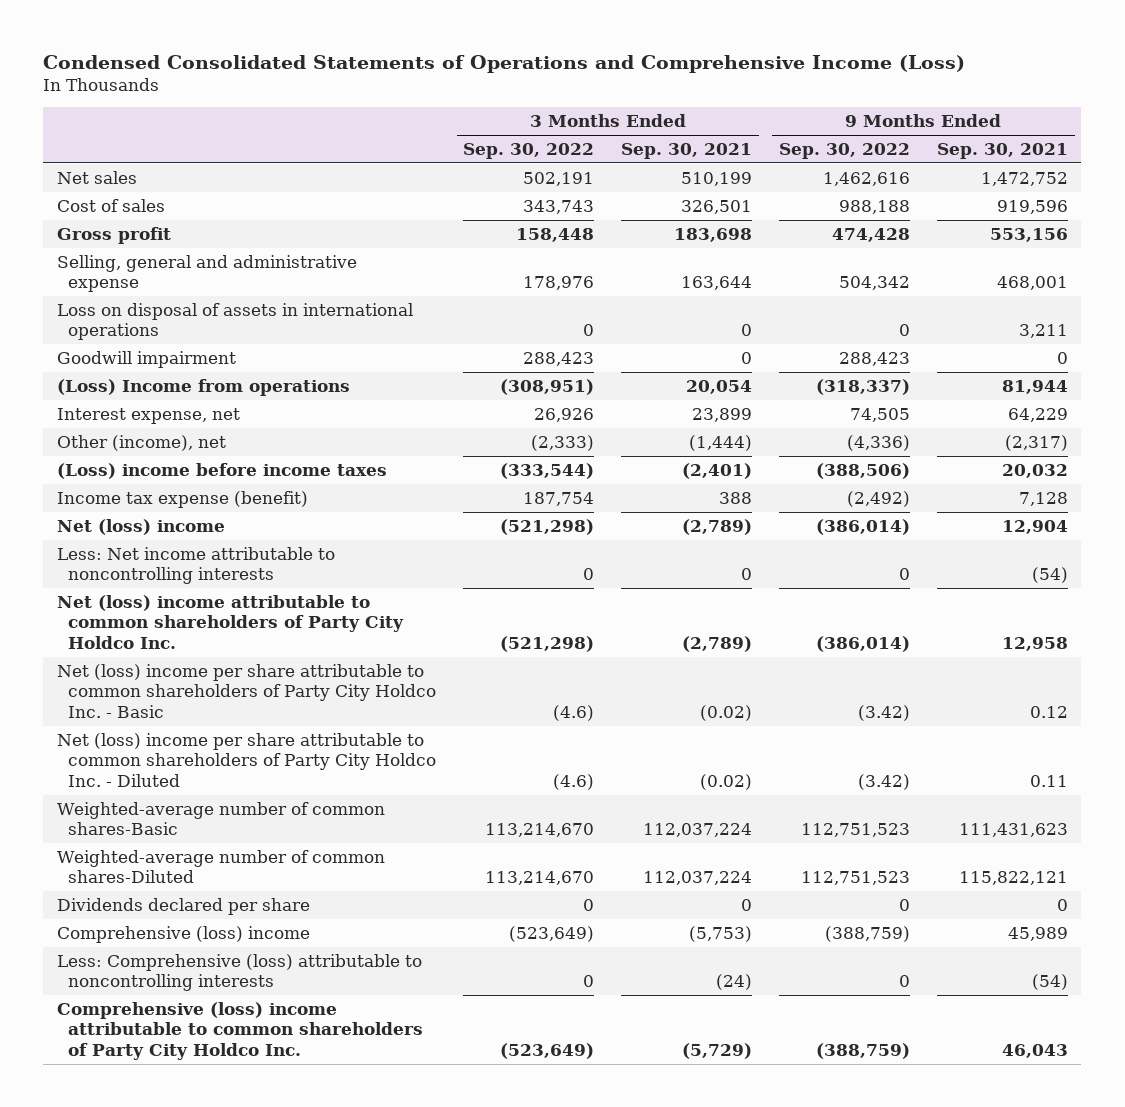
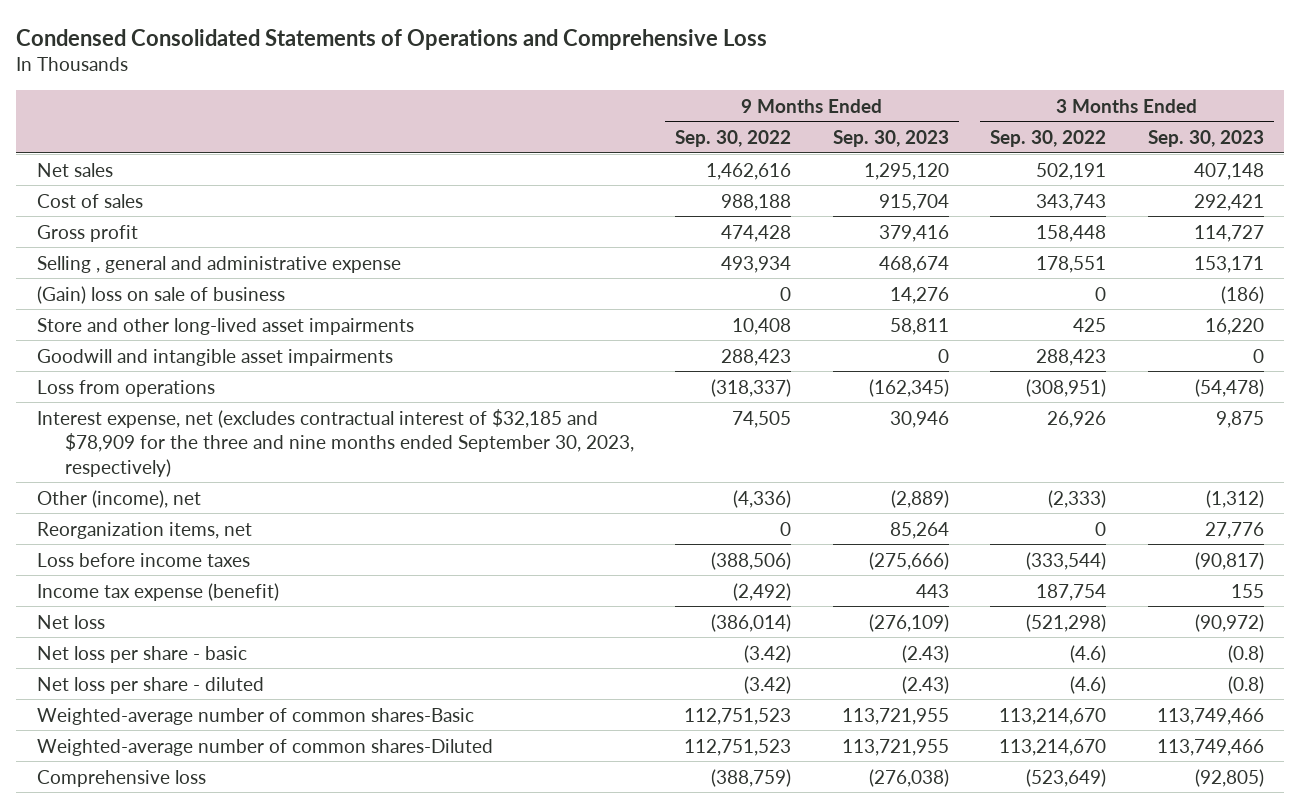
[43,54,966,73] Condensed Consolidated Statements of Operations and Comprehensive Income (Loss) -> [16,28,768,50] Condensed Consolidated Statements of Operations and Comprehensive Loss
[621,142,753,159] Sep. 30, 2021 -> none
[936,142,1068,159] Sep. 30, 2021 -> none
none -> [832,129,949,147] Sep. 30, 2023
none -> [1147,129,1264,147] Sep. 30, 2023
[56,302,413,341] Loss on disposal of assets in international operations -> none
[56,254,357,293] Selling, general and administrative expense -> [36,255,401,273] Selling , general and administrative expense
[523,276,595,291] 178,976 -> [1036,255,1107,273] 178,551
[838,276,910,291] 504,342 -> [721,255,792,273] 493,934
none -> [36,285,285,304] (Gain) loss on sale of business
none -> [36,317,414,335] Store and other long-lived asset impairments
[56,350,236,368] Goodwill impairment -> [36,348,393,366] Goodwill and intangible asset impairments
[56,378,350,396] (Loss) Income from operations -> [36,379,215,397] Loss from operations
[56,407,240,424] Interest expense, net -> [36,408,634,477] Interest expense, net (excludes contractual interest of $32,185 and $78,909 for the three and nine months ended September 30, 2023, respectively)
none -> [36,521,252,539] Reorganization items, net
[56,462,387,479] (Loss) income before income taxes -> [36,552,250,567] Loss before income taxes
[56,546,335,585] Less: Net income attributable to noncontrolling interests -> none
[56,594,405,649] Net (loss) income attributable to common shareholders of Party City Holdco Inc. -> none
[56,518,225,535] Net (loss) income -> [36,614,105,629] Net loss
[56,663,437,718] Net (loss) income per share attributable to common shareholders of Party City Holdco Inc. - Basic -> [36,645,247,663] Net loss per share - basic
[56,732,437,787] Net (loss) income per share attributable to common shareholders of Party City Holdco Inc. - Diluted -> [36,676,264,694] Net loss per share - diluted
[56,897,310,915] Dividends declared per share -> none
[56,953,422,992] Less: Comprehensive (loss) attributable to noncontrolling interests -> none
[56,1001,424,1060] Comprehensive (loss) income attributable to common shareholders of Party City Holdco Inc. -> none
[56,925,310,943] Comprehensive (loss) income -> [36,769,206,787] Comprehensive loss

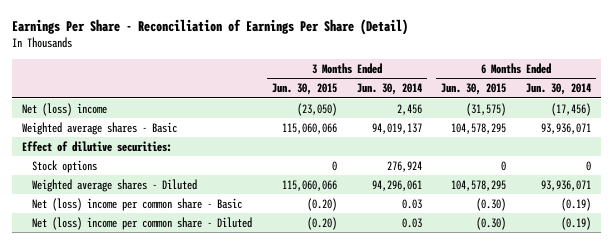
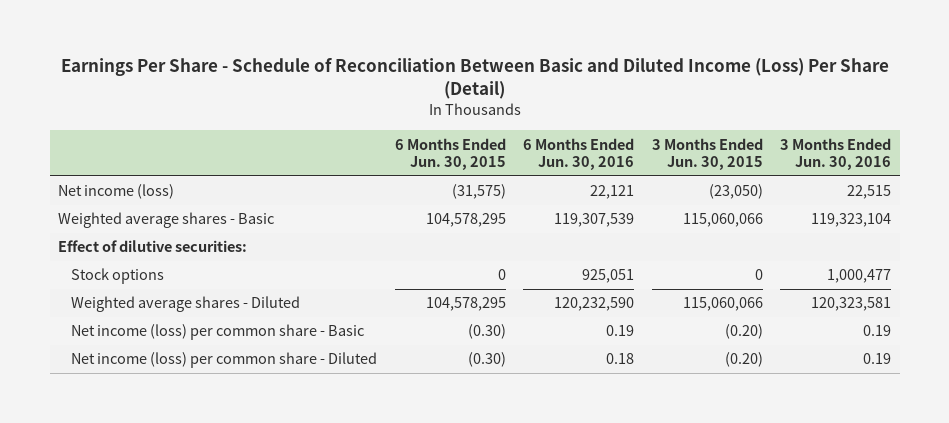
[11,18,408,35] Earnings Per Share - Reconciliation of Earnings Per Share (Detail) -> [60,58,889,100] Earnings Per Share - Schedule of Reconciliation Between Basic and Diluted Income (Loss) Per Share (Detail)
[356,83,422,96] Jun. 30, 2014 -> none
[526,83,592,96] Jun. 30, 2014 -> none
none -> [523,137,635,170] 6 Months Ended Jun. 30, 2016
none -> [780,137,892,170] 3 Months Ended Jun. 30, 2016
[21,102,107,116] Net (loss) income -> [58,184,175,200] Net income (loss)
[31,197,242,211] Net (loss) income per common share - Basic -> [71,324,365,341] Net income (loss) per common share - Basic
[31,216,252,230] Net (loss) income per common share - Diluted -> [71,352,378,369] Net income (loss) per common share - Diluted

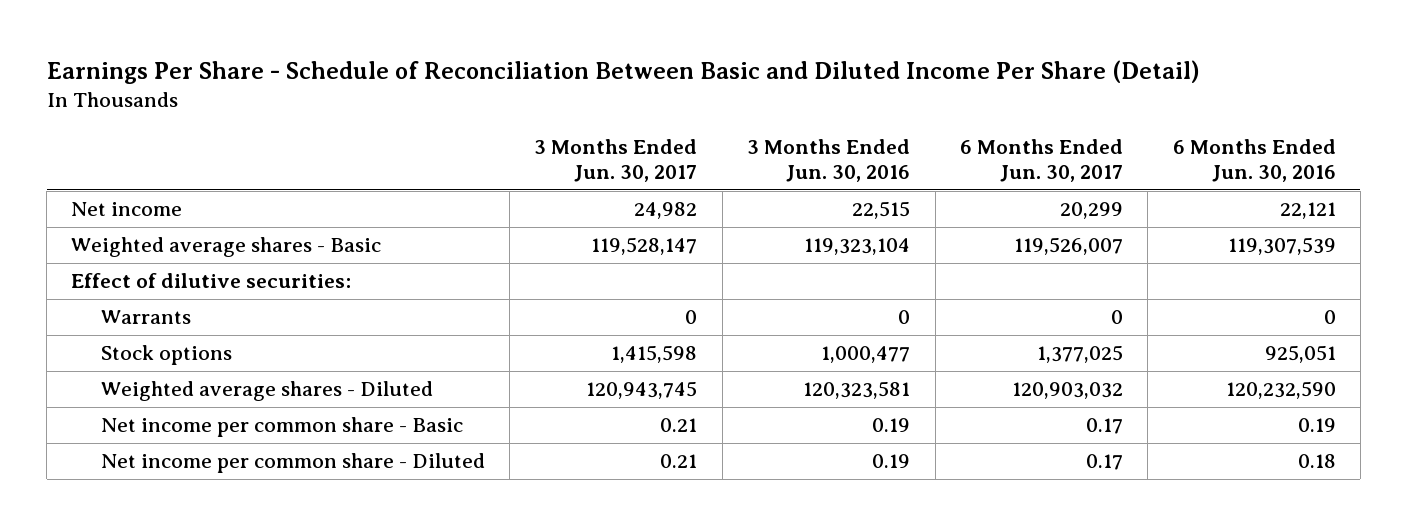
[60,58,889,100] Earnings Per Share - Schedule of Reconciliation Between Basic and Diluted Income (Loss) Per Share (Detail) -> [46,60,1200,85] Earnings Per Share - Schedule of Reconciliation Between Basic and Diluted Income Per Share (Detail)
[394,137,506,170] 6 Months Ended Jun. 30, 2015 -> none
[651,137,763,170] 3 Months Ended Jun. 30, 2015 -> none
none -> [534,138,698,182] 3 Months Ended Jun. 30, 2017
none -> [959,138,1123,182] 6 Months Ended Jun. 30, 2017
[58,184,175,200] Net income (loss) -> [71,202,183,217] Net income
none -> [100,310,191,325] Warrants
[71,324,365,341] Net income (loss) per common share - Basic -> [100,417,463,438] Net income per common share - Basic
[71,352,378,369] Net income (loss) per common share - Diluted -> [100,453,485,474] Net income per common share - Diluted

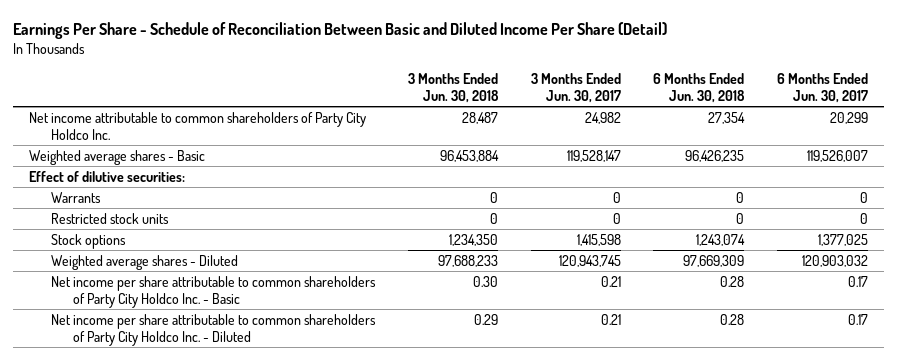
[747,138,911,182] 3 Months Ended Jun. 30, 2016 -> none
[1172,138,1336,182] 6 Months Ended Jun. 30, 2016 -> none
none -> [407,72,499,103] 3 Months Ended Jun. 30, 2018
none -> [653,72,746,103] 6 Months Ended Jun. 30, 2018
[71,202,183,217] Net income -> [29,111,367,140] Net income attributable to common shareholders of Party City Holdco Inc.
none -> [51,212,170,224] Restricted stock units
[100,417,463,438] Net income per common share - Basic -> [51,275,377,308] Net income per share attributable to common shareholders of Party City Holdco Inc. - Basic
[100,453,485,474] Net income per common share - Diluted -> [51,313,377,346] Net income per share attributable to common shareholders of Party City Holdco Inc. - Diluted

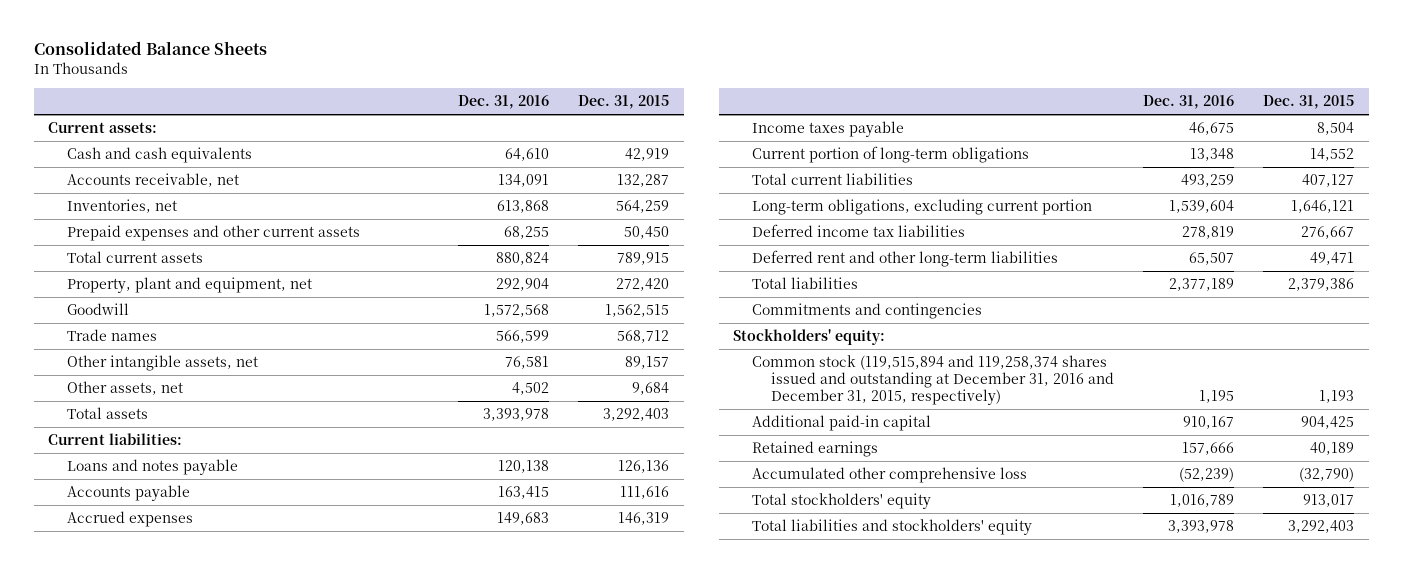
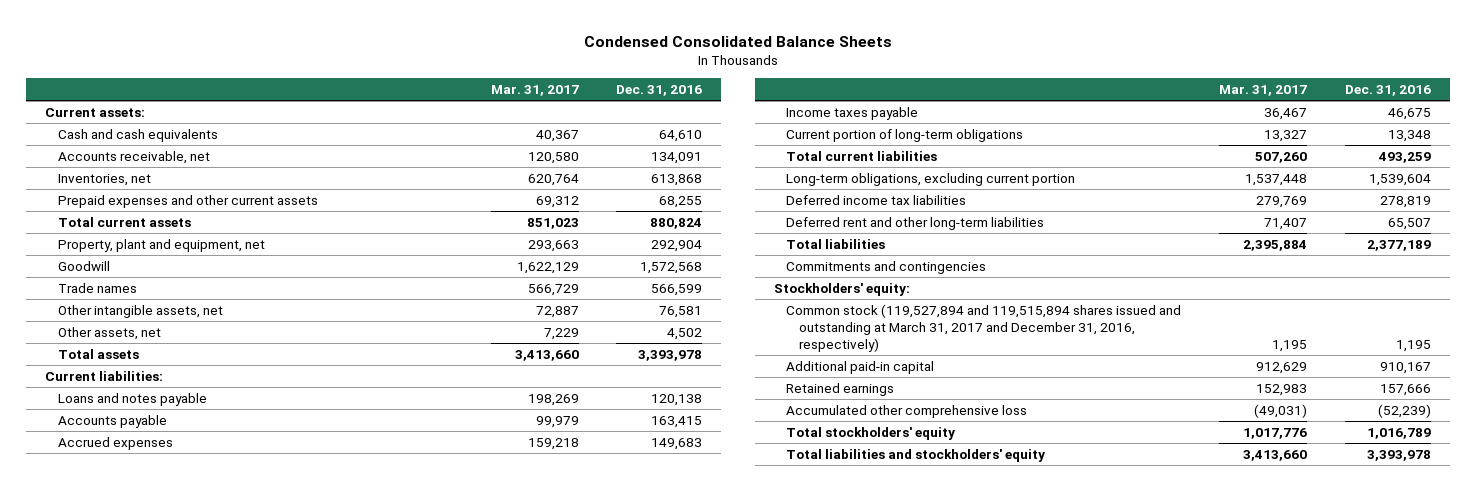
[33,41,267,56] Consolidated Balance Sheets -> [584,36,893,48] Condensed Consolidated Balance Sheets
[578,95,670,110] Dec. 31, 2015 -> none
none -> [490,85,579,97] Mar. 31, 2017
[752,355,1115,405] Common stock (119,515,894 and 119,258,374 shares issued and outstanding at December 31, 2016 and December 31, 2015, respectively) -> [786,303,1182,353] Common stock (119,527,894 and 119,515,894 shares issued and outstanding at March 31, 2017 and December 31, 2016, respectively)

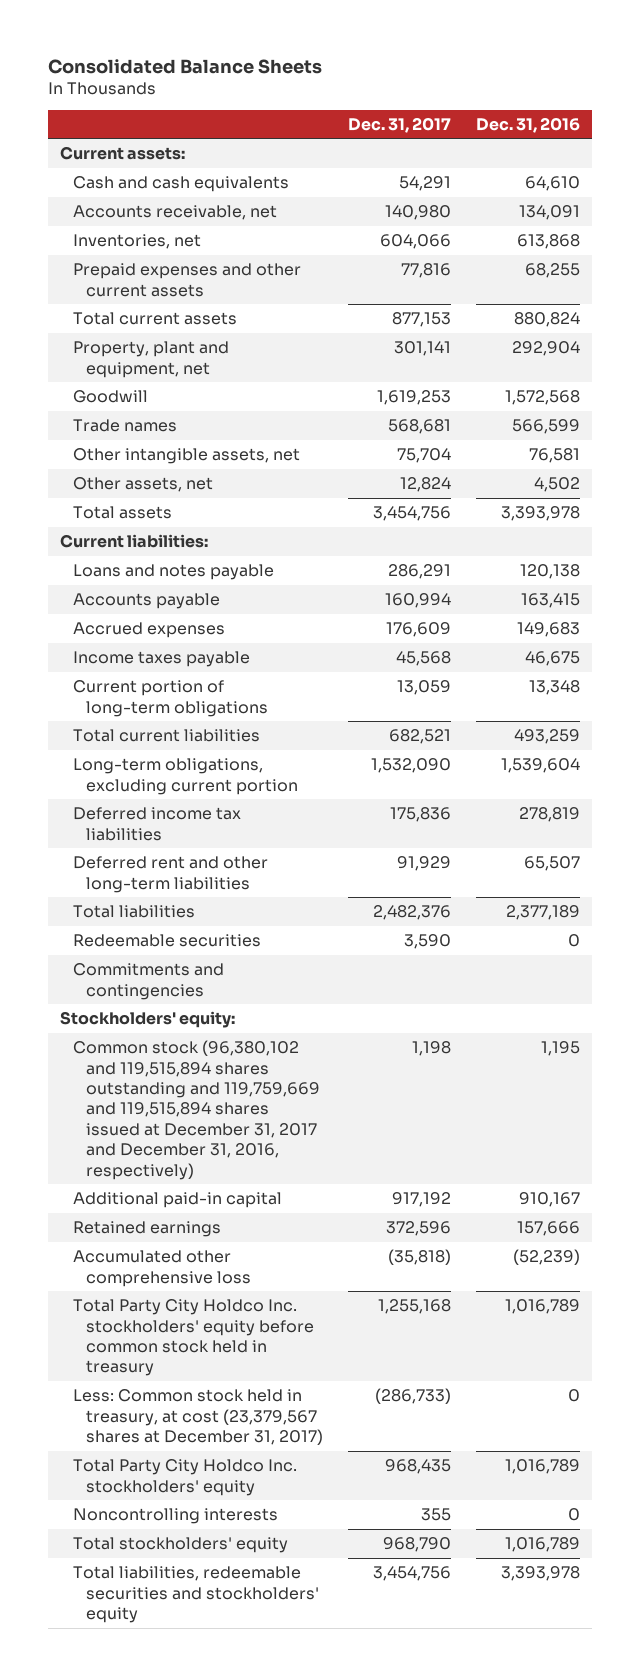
[584,36,893,48] Condensed Consolidated Balance Sheets -> [48,58,323,74] Consolidated Balance Sheets
[490,85,579,97] Mar. 31, 2017 -> none
none -> [347,116,451,133] Dec. 31, 2017
none -> [73,934,262,948] Redeemable securities
[786,303,1182,353] Common stock (119,527,894 and 119,515,894 shares issued and outstanding at March 31, 2017 and December 31, 2016, respectively) -> [73,1040,320,1180] Common stock (96,380,102 and 119,515,894 shares outstanding and 119,759,669 and 119,515,894 shares issued at December 31, 2017 and December 31, 2016, respectively)
none -> [73,1299,314,1377] Total Party City Holdco Inc. stockholders' equity before common stock held in treasury
none -> [73,1389,323,1445] Less: Common stock held in treasury, at cost (23,379,567 shares at December 31, 2017)
none -> [73,1459,298,1496] Total Party City Holdco Inc. stockholders' equity
none -> [73,1508,279,1525] Noncontrolling interests
[786,448,1046,462] Total liabilities and stockholders' equity -> [73,1566,319,1623] Total liabilities, redeemable securities and stockholders' equity

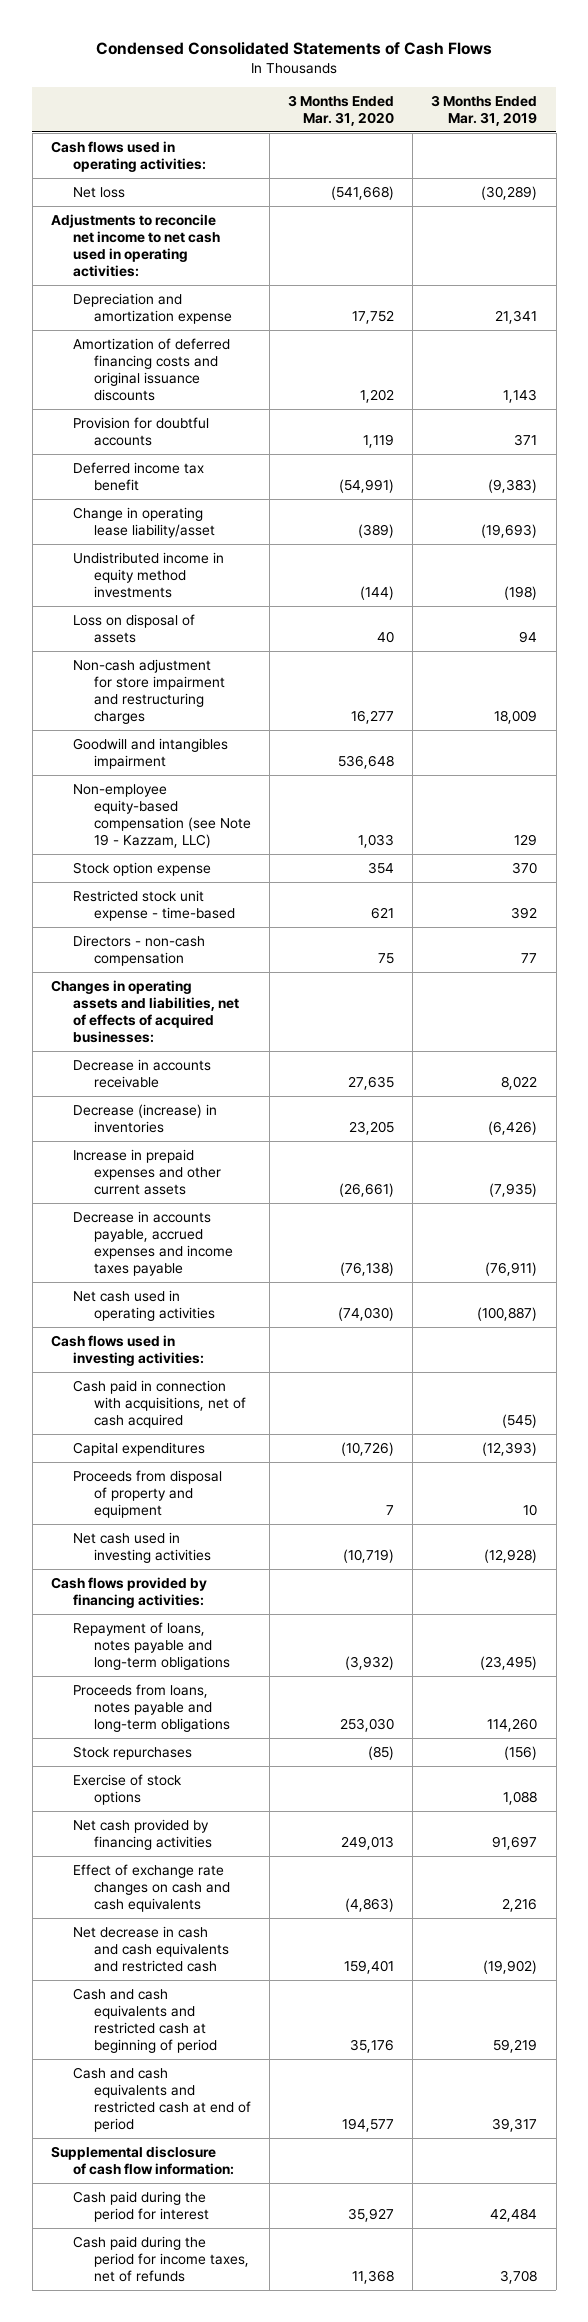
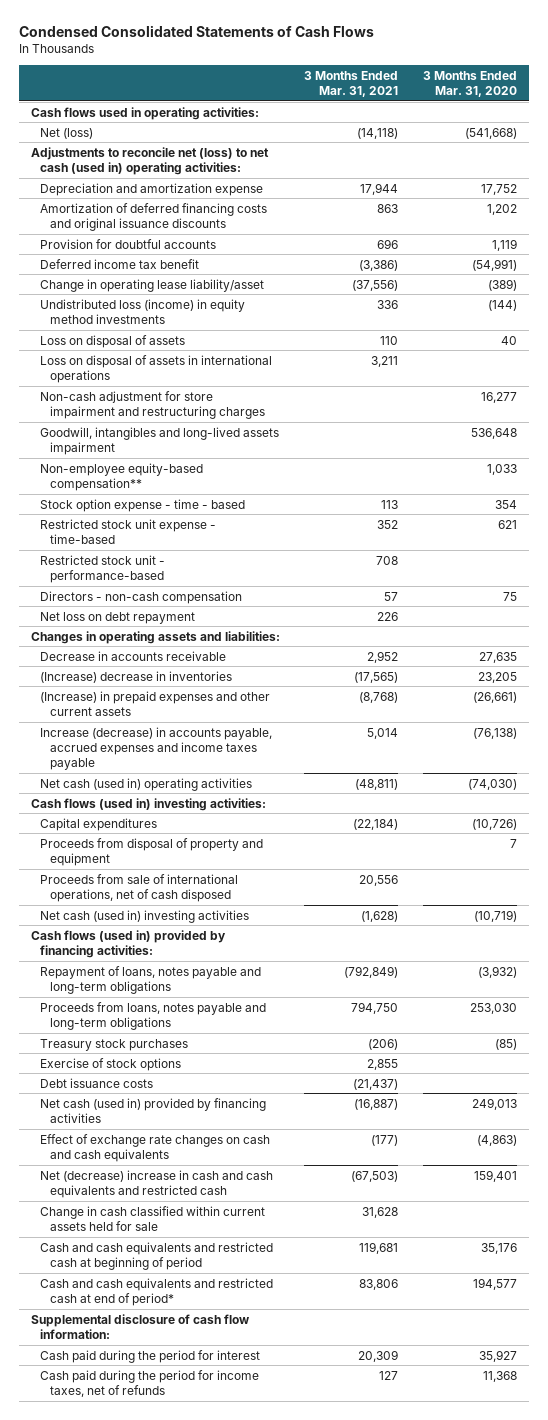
[431,94,538,126] 3 Months Ended Mar. 31, 2019 -> none
none -> [304,70,399,98] 3 Months Ended Mar. 31, 2021
[72,186,125,198] Net loss -> [40,127,94,139] Net (loss)
[51,213,220,278] Adjustments to reconcile net income to net cash used in operating activities: -> [30,146,269,175] Adjustments to reconcile net (loss) to net cash (used in) operating activities:
[72,551,224,599] Undistributed income in equity method investments -> [40,298,246,324] Undistributed loss (income) in equity method investments
none -> [40,354,273,383] Loss on disposal of assets in international operations
[72,737,228,769] Goodwill and intangibles impairment -> [40,426,280,455] Goodwill, intangibles and long-lived assets impairment
[72,783,252,849] Non-employee equity-based compensation (see Note 19 - Kazzam, LLC) -> [40,462,204,491] Non-employee equity-based compensation**
[72,861,211,876] Stock option expense -> [40,498,246,512] Stock option expense - time - based
none -> [40,554,166,583] Restricted stock unit - performance-based
none -> [40,611,196,624] Net loss on debt repayment
[51,979,239,1044] Changes in operating assets and liabilities, net of effects of acquired businesses: -> [30,630,280,644] Changes in operating assets and liabilities:
[72,1379,247,1429] Cash paid in connection with acquisitions, net of cash acquired -> none
[72,1103,217,1133] Decrease (increase) in inventories -> [40,670,233,683] (Increase) decrease in inventories
[72,1148,222,1196] Increase in prepaid expenses and other current assets -> [40,690,271,716] (Increase) in prepaid expenses and other current assets
[72,1210,234,1277] Decrease in accounts payable, accrued expenses and income taxes payable -> [40,726,273,770] Increase (decrease) in accounts payable, accrued expenses and income taxes payable
[72,1289,216,1321] Net cash used in operating activities -> [40,777,253,791] Net cash (used in) operating activities
[51,1334,204,1366] Cash flows used in investing activities: -> [30,797,266,811] Cash flows (used in) investing activities:
none -> [40,873,239,902] Proceeds from sale of international operations, net of cash disposed
[72,1531,212,1563] Net cash used in investing activities -> [40,909,250,923] Net cash (used in) investing activities
[51,1576,208,1608] Cash flows provided by financing activities: -> [30,929,226,958] Cash flows (used in) provided by financing activities:
[72,1745,192,1760] Stock repurchases -> [40,1038,189,1051] Treasury stock purchases
none -> [40,1077,154,1088] Debt issuance costs
[72,1818,213,1850] Net cash provided by financing activities -> [40,1097,267,1123] Net cash (used in) provided by financing activities
[72,1925,230,1973] Net decrease in cash and cash equivalents and restricted cash -> [40,1169,274,1198] Net (decrease) increase in cash and cash equivalents and restricted cash
none -> [40,1205,266,1231] Change in cash classified within current assets held for sale
[72,2066,252,2133] Cash and cash equivalents and restricted cash at end of period -> [40,1277,274,1306] Cash and cash equivalents and restricted cash at end of period*

